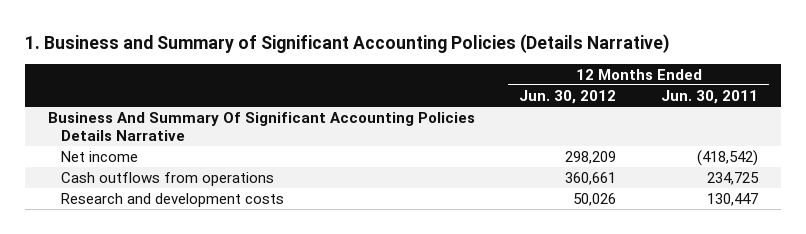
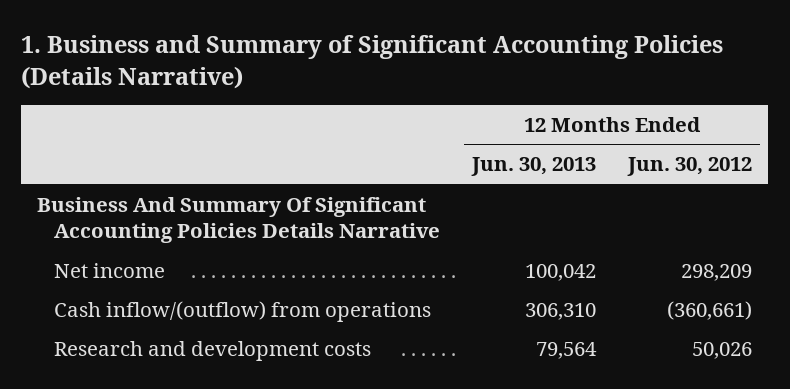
[661,89,759,104] Jun. 30, 2011 -> none
none -> [471,157,597,177] Jun. 30, 2013
[60,172,274,187] Cash outflows from operations -> [54,301,432,323] Cash inflow/(outflow) from operations
[565,172,617,186] 360,661 -> [667,301,753,321] (360,661)

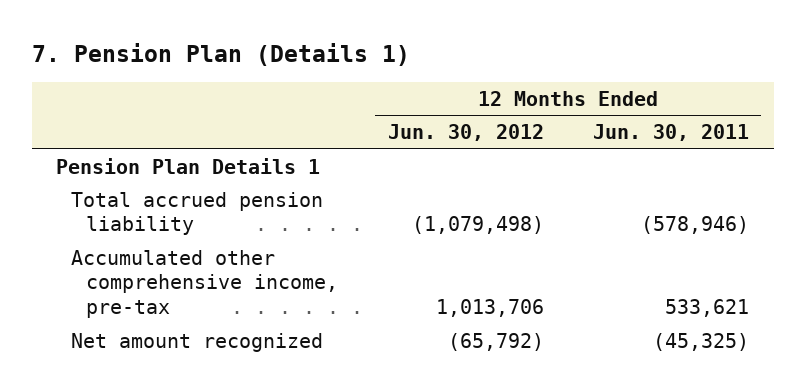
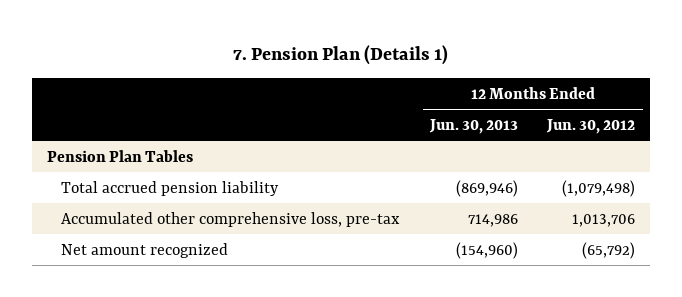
[592,124,749,142] Jun. 30, 2011 -> none
none -> [428,118,518,134] Jun. 30, 2013
[56,157,321,174] Pension Plan Details 1 -> none
none -> [46,149,193,162] Pension Plan Tables
[71,249,339,319] Accumulated other comprehensive income, pre-tax -> [61,211,401,227] Accumulated other comprehensive loss, pre-tax

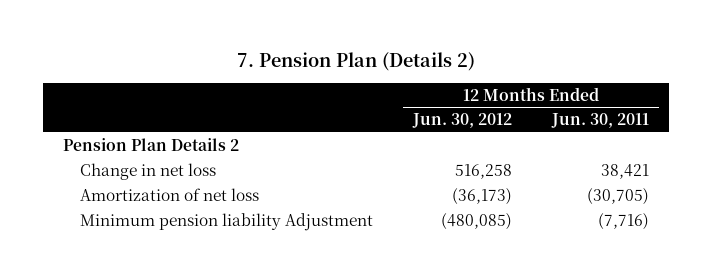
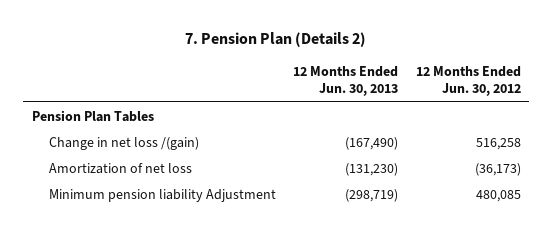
[551,113,650,129] Jun. 30, 2011 -> none
none -> [293,65,399,97] 12 Months Ended Jun. 30, 2013
[62,137,239,151] Pension Plan Details 2 -> none
none -> [31,109,154,122] Pension Plan Tables
[79,162,216,180] Change in net loss -> [48,136,199,150] Change in net loss /(gain)
[440,212,512,230] (480,085) -> [475,189,521,202] 480,085

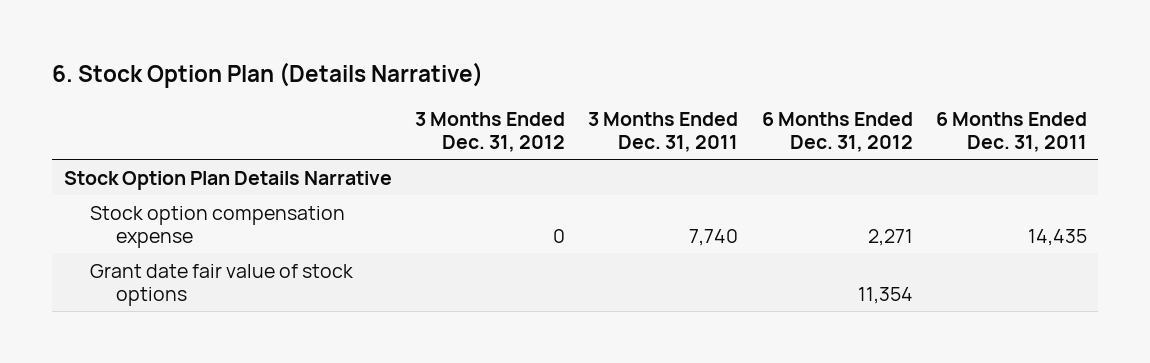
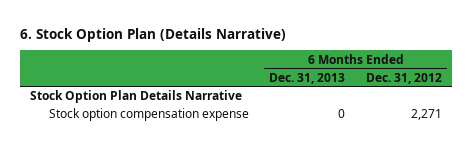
[414,111,565,153] 3 Months Ended Dec. 31, 2012 -> none
[588,111,739,153] 3 Months Ended Dec. 31, 2011 -> none
[935,111,1087,153] 6 Months Ended Dec. 31, 2011 -> none
none -> [269,72,346,84] Dec. 31, 2013
[89,263,354,306] Grant date fair value of stock options -> none

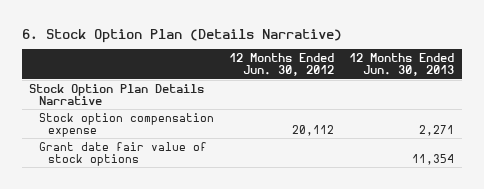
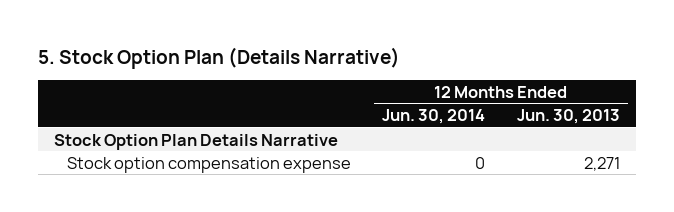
[21,28,342,43] 6. Stock Option Plan (Details Narrative) -> [38,46,401,69] 5. Stock Option Plan (Details Narrative)
[229,52,335,77] 12 Months Ended Jun. 30, 2012 -> none
none -> [382,108,486,124] Jun. 30, 2014
[38,141,207,167] Grant date fair value of stock options -> none

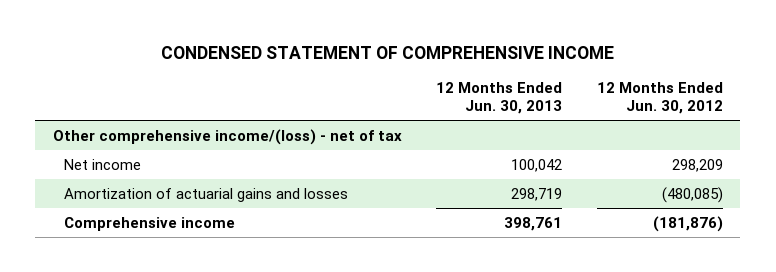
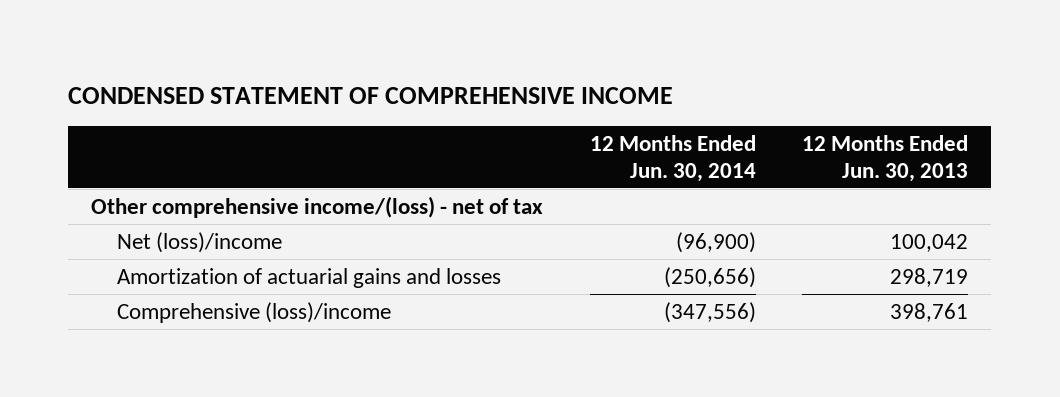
[597,82,724,115] 12 Months Ended Jun. 30, 2012 -> none
none -> [589,134,756,182] 12 Months Ended Jun. 30, 2014
[64,158,142,170] Net income -> [117,231,283,253] Net (loss)/income
[64,216,236,231] Comprehensive income -> [117,301,392,323] Comprehensive (loss)/income

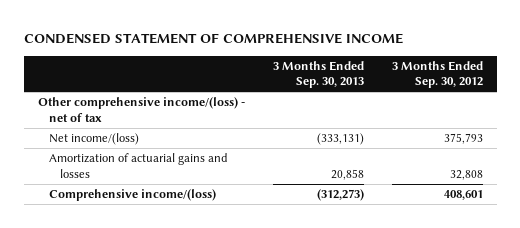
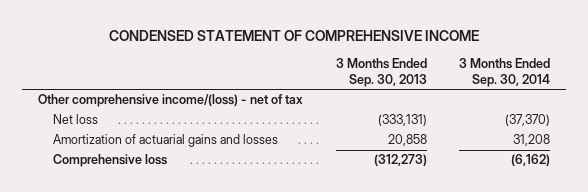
[391,60,483,89] 3 Months Ended Sep. 30, 2012 -> none
none -> [458,57,550,87] 3 Months Ended Sep. 30, 2014
[48,133,139,146] Net income/(loss) -> [53,114,99,125] Net loss
[48,189,216,202] Comprehensive income/(loss) -> [53,154,168,168] Comprehensive loss

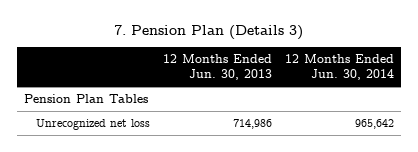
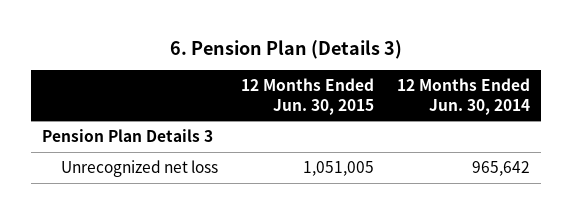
[114,25,304,41] 7. Pension Plan (Details 3) -> [169,39,402,59] 6. Pension Plan (Details 3)
[163,54,273,81] 12 Months Ended Jun. 30, 2013 -> none
none -> [240,78,374,115] 12 Months Ended Jun. 30, 2015
[23,94,148,104] Pension Plan Tables -> [42,129,214,143] Pension Plan Details 3

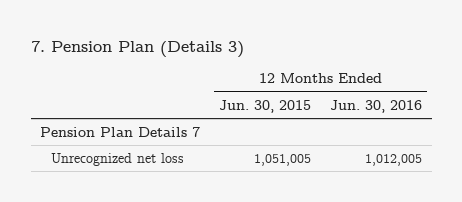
[169,39,402,59] 6. Pension Plan (Details 3) -> [30,40,244,58] 7. Pension Plan (Details 3)
[396,78,530,115] 12 Months Ended Jun. 30, 2014 -> none
none -> [330,99,423,113] Jun. 30, 2016
[42,129,214,143] Pension Plan Details 3 -> [40,126,201,137] Pension Plan Details 7

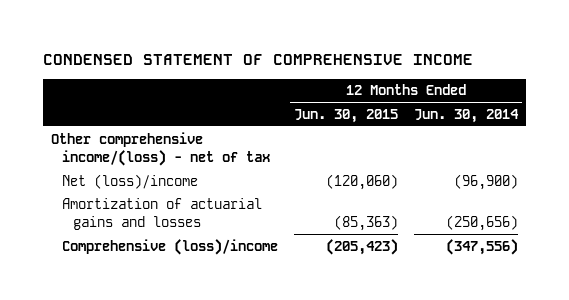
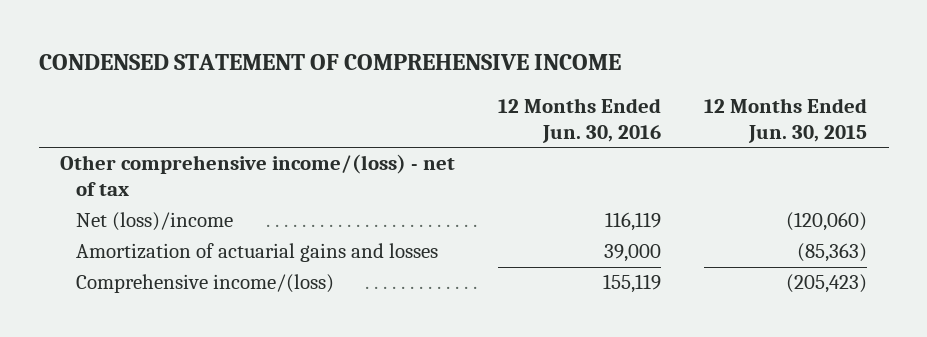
[414,108,520,123] Jun. 30, 2014 -> none
none -> [498,98,662,143] 12 Months Ended Jun. 30, 2016
[62,238,279,255] Comprehensive (loss)/income -> [75,274,334,294] Comprehensive income/(loss)

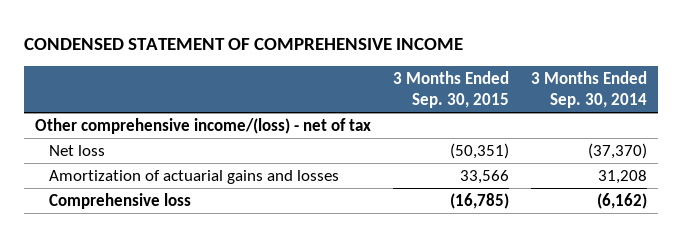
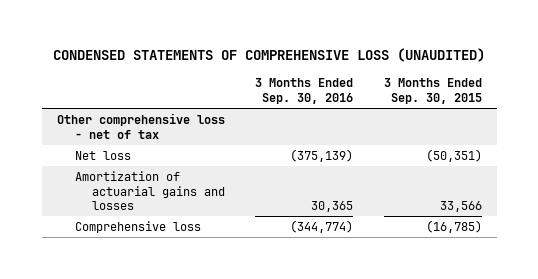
[24,37,464,50] CONDENSED STATEMENT OF COMPREHENSIVE INCOME -> [53,48,486,63] CONDENSED STATEMENTS OF COMPREHENSIVE LOSS (UNAUDITED)
[530,71,647,108] 3 Months Ended Sep. 30, 2014 -> none
none -> [255,78,354,104] 3 Months Ended Sep. 30, 2016
[35,117,372,134] Other comprehensive income/(loss) - net of tax -> [56,113,225,139] Other comprehensive loss - net of tax

